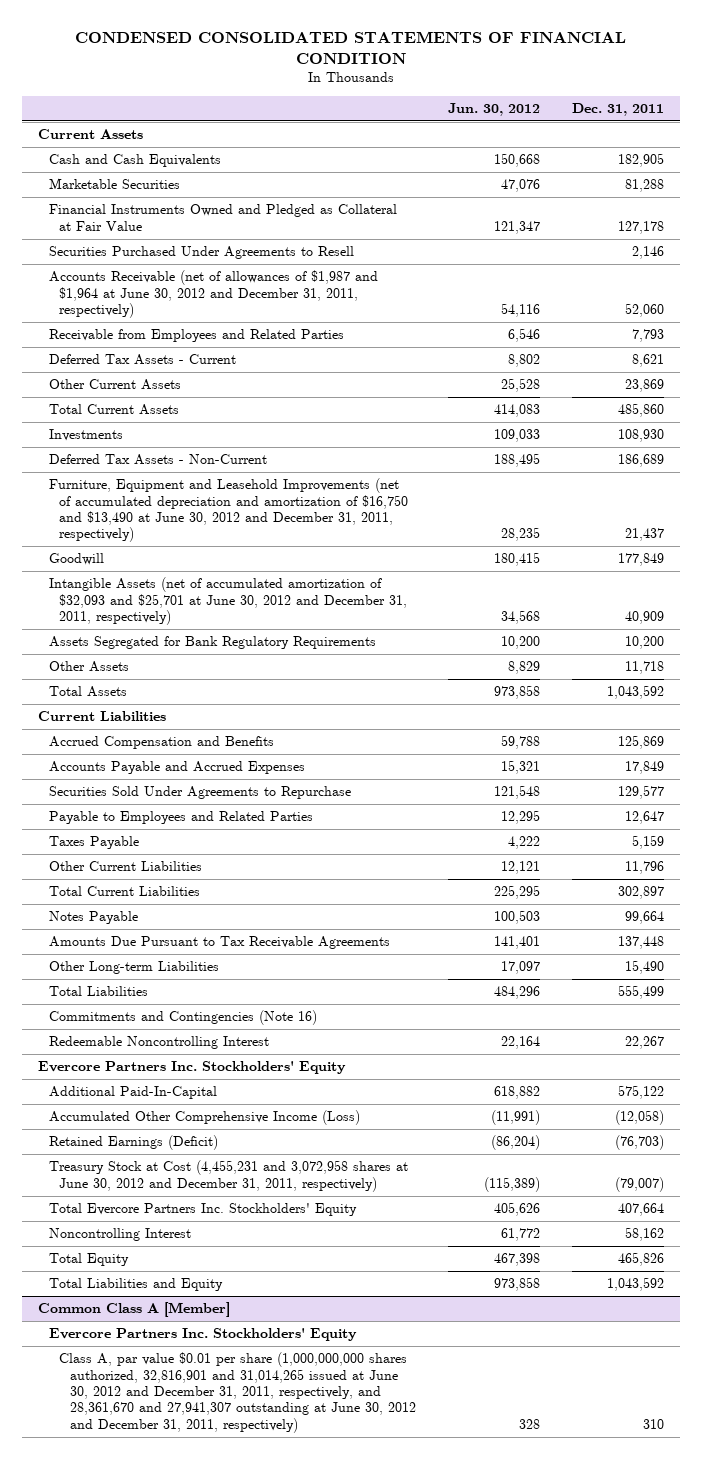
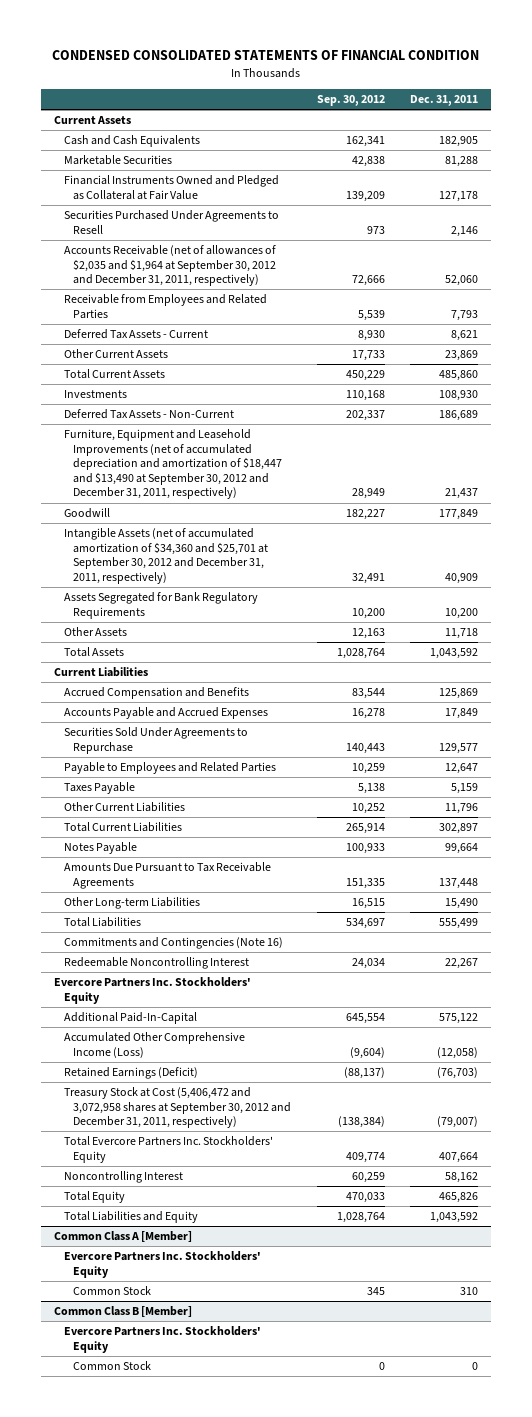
[447,102,540,116] Jun. 30, 2012 -> none
none -> [316,95,385,107] Sep. 30, 2012
[48,270,378,318] Accounts Receivable (net of allowances of $1,987 and $1,964 at June 30, 2012 and December 31, 2011, respectively) -> [63,245,277,287] Accounts Receivable (net of allowances of $2,035 and $1,964 at September 30, 2012 and December 31, 2011, respectively)
[48,478,409,543] Furniture, Equipment and Leasehold Improvements (net of accumulated depreciation and amortization of $16,750 and $13,490 at June 30, 2012 and December 31, 2011, respectively) -> [63,429,283,500] Furniture, Equipment and Leasehold Improvements (net of accumulated depreciation and amortization of $18,447 and $13,490 at September 30, 2012 and December 31, 2011, respectively)
[48,577,408,625] Intangible Assets (net of accumulated amortization of $32,093 and $25,701 at June 30, 2012 and December 31, 2011, respectively) -> [63,528,269,584] Intangible Assets (net of accumulated amortization of $34,360 and $25,701 at September 30, 2012 and December 31, 2011, respectively)
[48,1160,408,1192] Treasury Stock at Cost (4,455,231 and 3,072,958 shares at June 30, 2012 and December 31, 2011, respectively) -> [63,1087,292,1129] Treasury Stock at Cost (5,406,472 and 3,072,958 shares at September 30, 2012 and December 31, 2011, respectively)
[59,1352,416,1433] Class A, par value $0.01 per share (1,000,000,000 shares authorized, 32,816,901 and 31,014,265 issued at June 30, 2012 and December 31, 2011, respectively, and 28,361,670 and 27,941,307 outstanding at June 30, 2012 and December 31, 2011, respectively) -> [73,1286,152,1296] Common Stock
none -> [53,1306,192,1318] Common Class B [Member]
none -> [63,1326,261,1353] Evercore Partners Inc. Stockholders' Equity
none -> [73,1361,152,1371] Common Stock

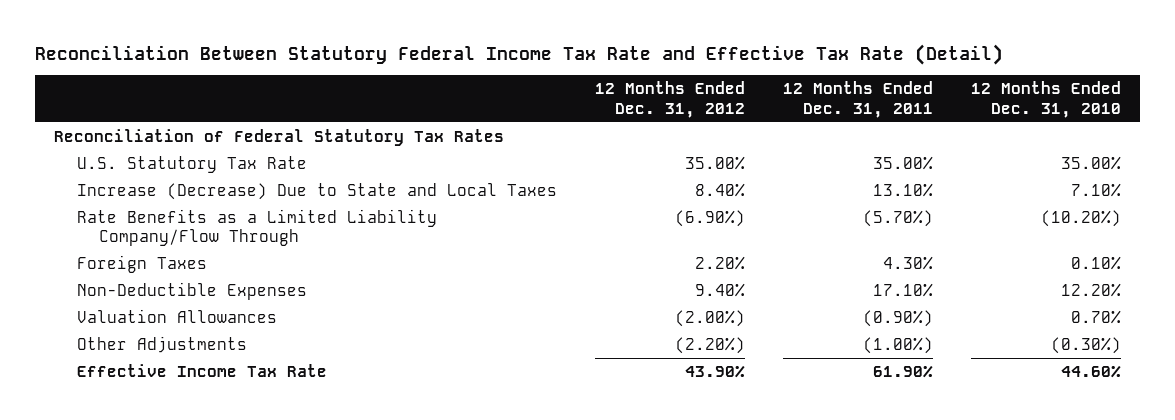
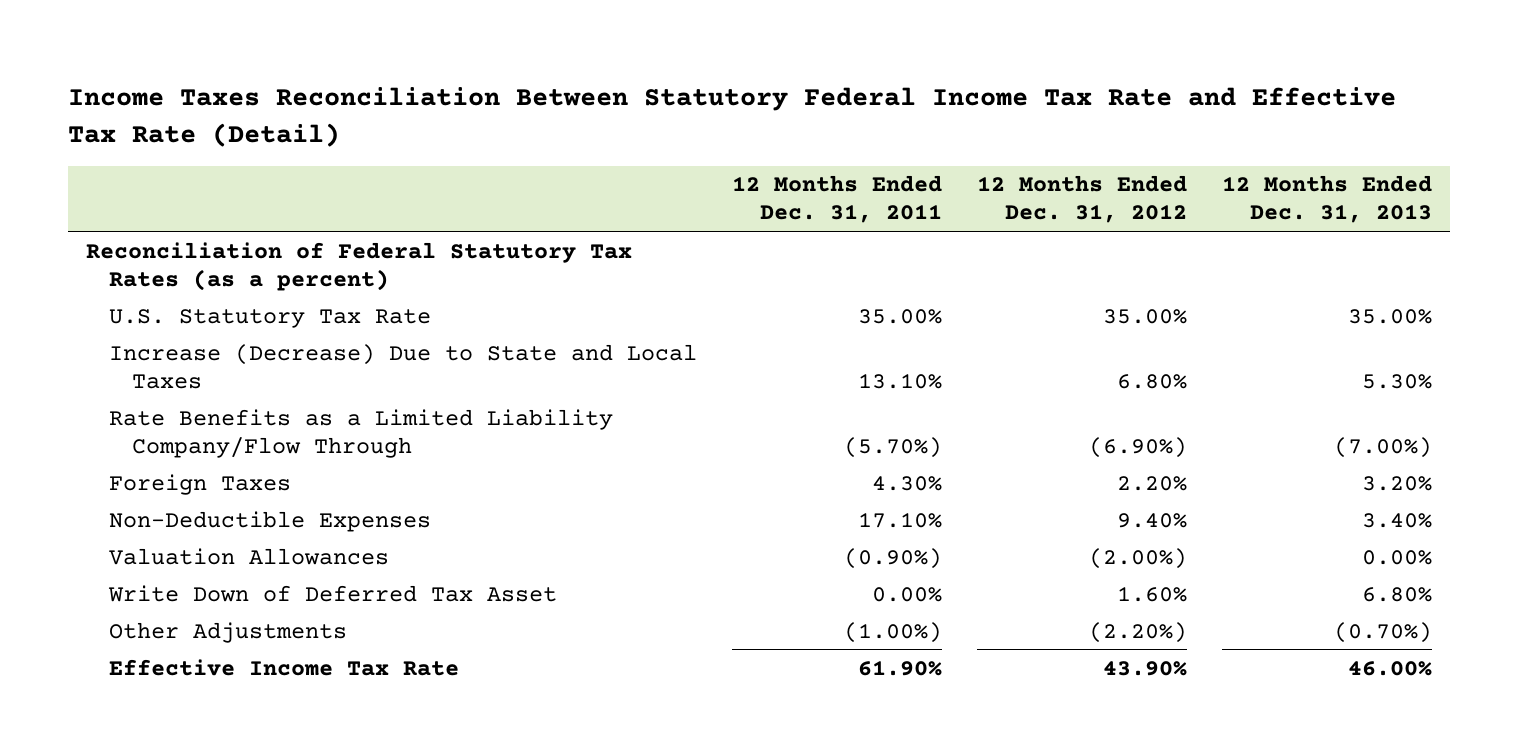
[35,43,1004,65] Reconciliation Between Statutory Federal Income Tax Rate and Effective Tax Rate (Detail) -> [68,87,1397,147] Income Taxes Reconciliation Between Statutory Federal Income Tax Rate and Effective Tax Rate (Detail)
[970,81,1121,118] 12 Months Ended Dec. 31, 2010 -> none
none -> [1222,175,1433,224] 12 Months Ended Dec. 31, 2013
[54,128,505,146] Reconciliation of Federal Statutory Tax Rates -> [86,241,633,291] Reconciliation of Federal Statutory Tax Rates (as a percent)
[694,182,745,197] 8.40% -> [1117,373,1188,389] 6.80%
none -> [107,584,557,602] Write Down of Deferred Tax Asset

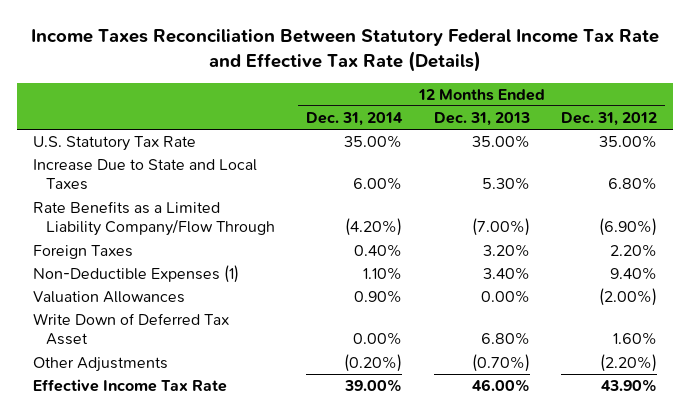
[68,87,1397,147] Income Taxes Reconciliation Between Statutory Federal Income Tax Rate and Effective Tax Rate (Detail) -> [30,28,659,72] Income Taxes Reconciliation Between Statutory Federal Income Tax Rate and Effective Tax Rate (Details)
[732,175,943,224] 12 Months Ended Dec. 31, 2011 -> none
none -> [306,112,404,127] Dec. 31, 2014
[86,241,633,291] Reconciliation of Federal Statutory Tax Rates (as a percent) -> none
[108,343,697,389] Increase (Decrease) Due to State and Local Taxes -> [32,159,257,191] Increase Due to State and Local Taxes
[108,510,431,532] Non-Deductible Expenses -> [32,265,239,284] Non-Deductible Expenses (1)

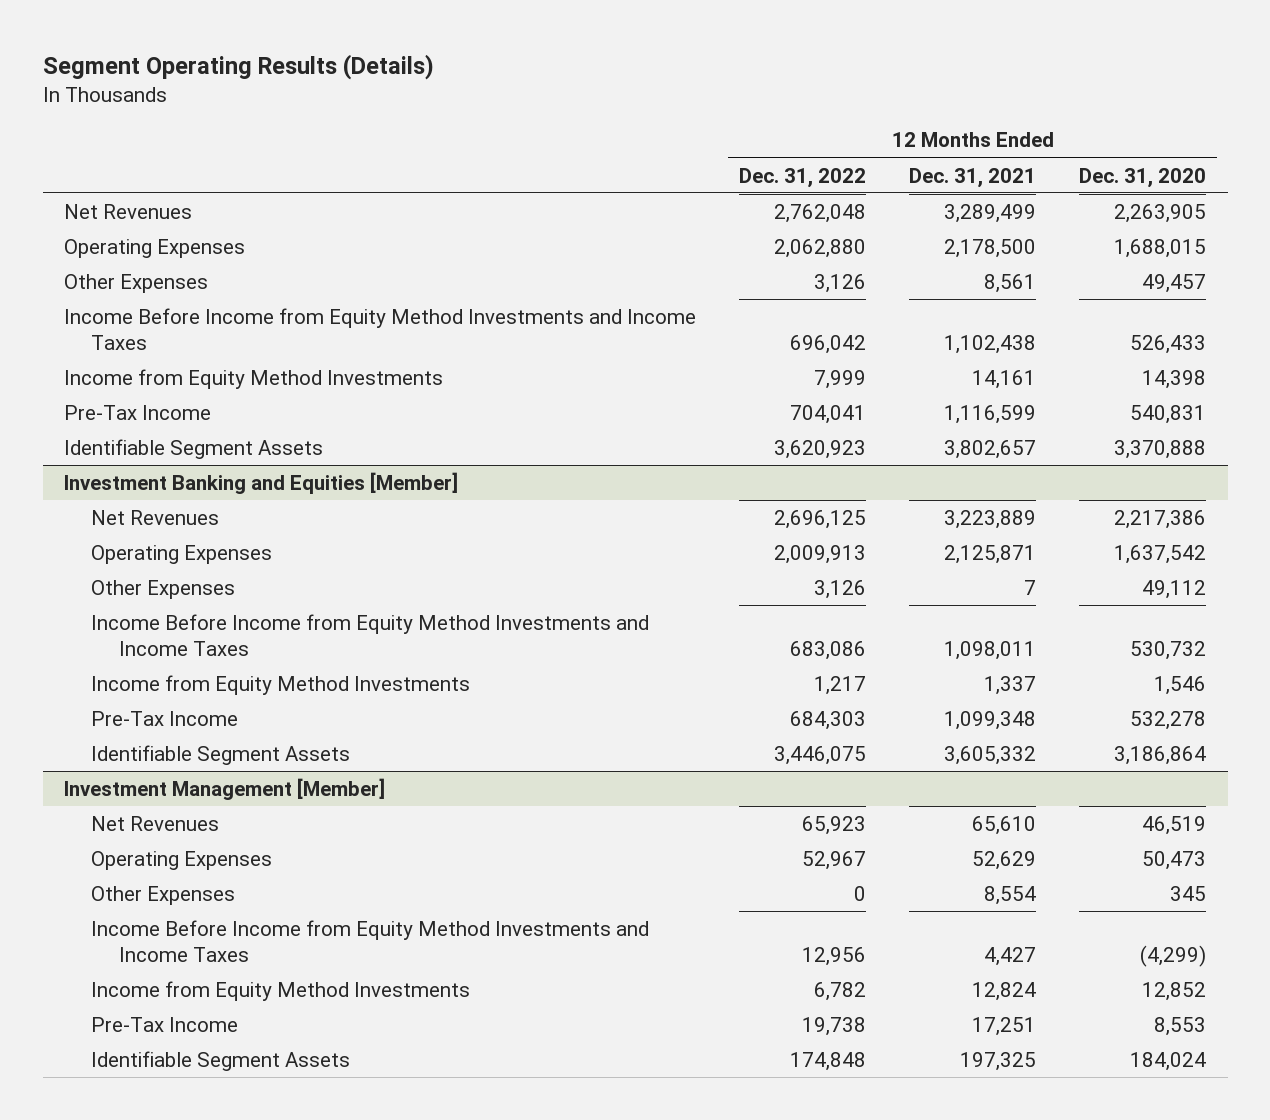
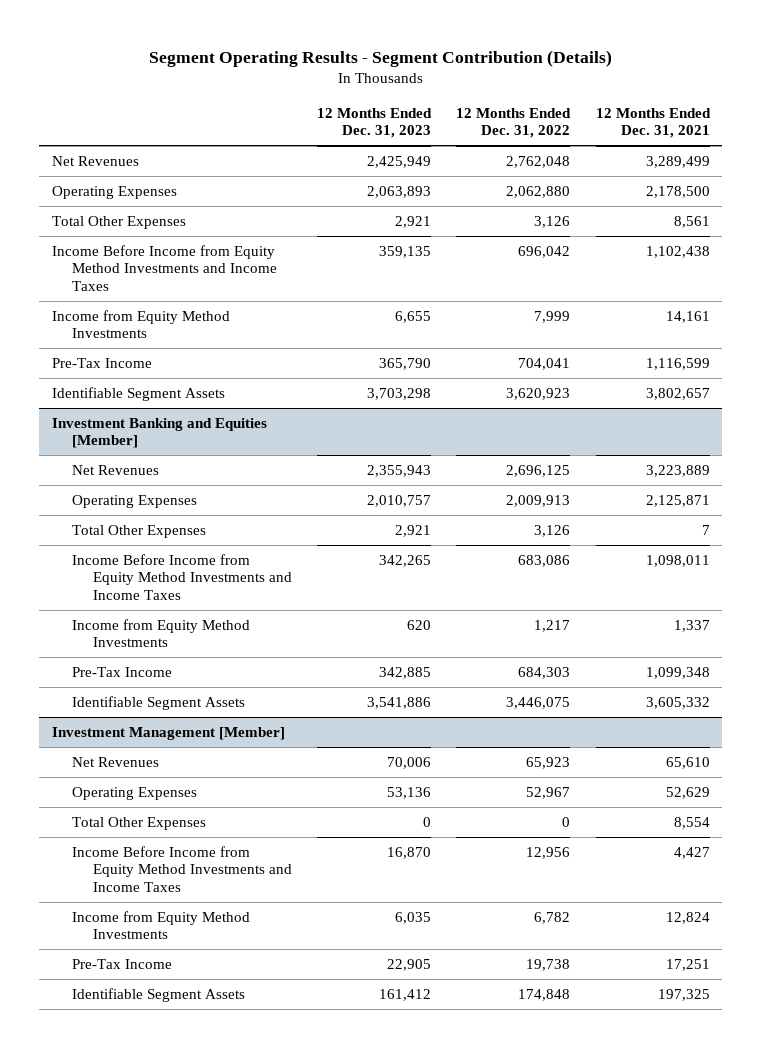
[42,54,434,81] Segment Operating Results (Details) -> [148,49,612,67] Segment Operating Results - Segment Contribution (Details)
[1079,167,1207,188] Dec. 31, 2020 -> none
none -> [317,107,433,139] 12 Months Ended Dec. 31, 2023
[64,273,209,293] Other Expenses -> [51,215,186,229] Total Other Expenses
[91,579,236,599] Other Expenses -> [72,524,207,538] Total Other Expenses
[91,885,236,905] Other Expenses -> [72,816,207,830] Total Other Expenses

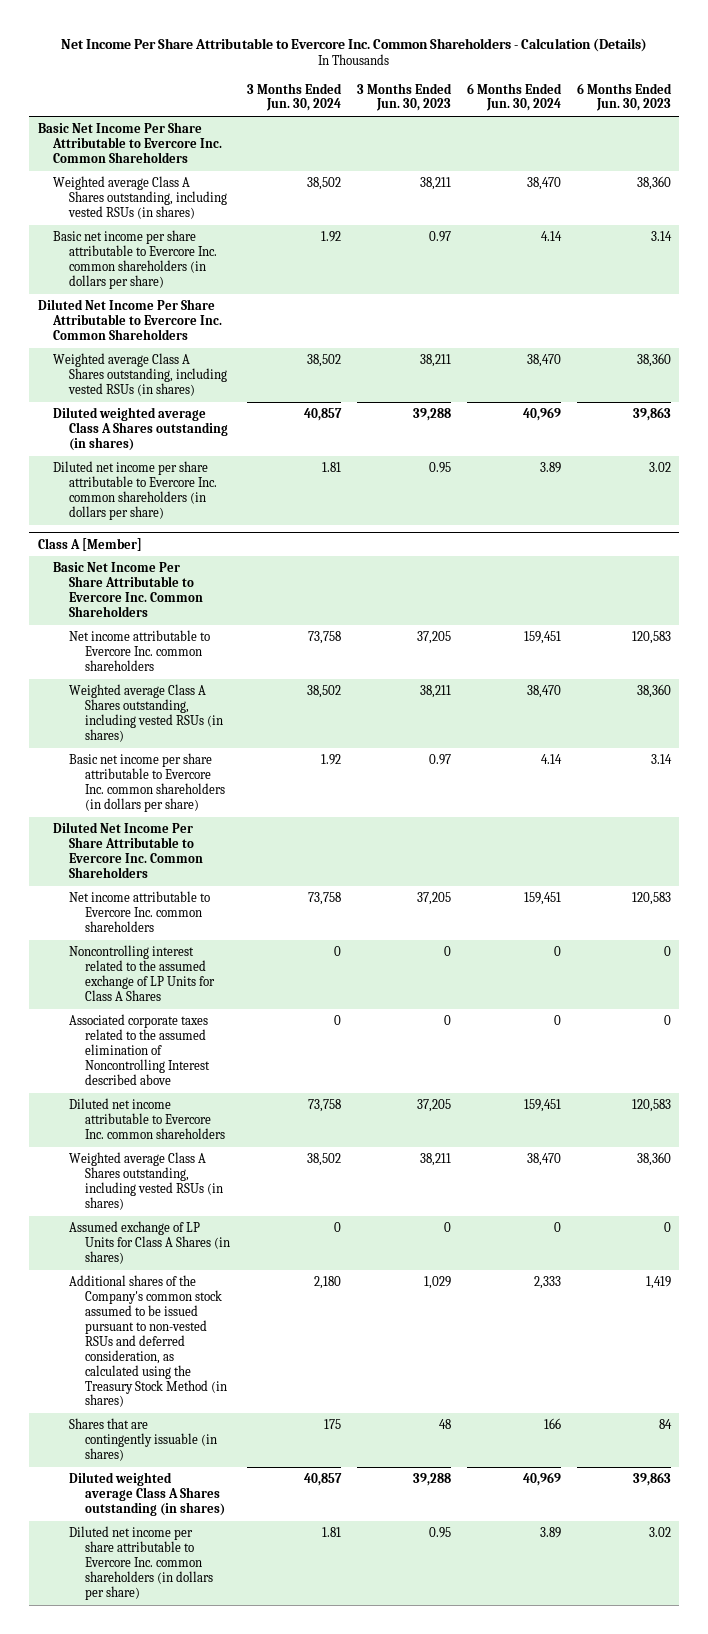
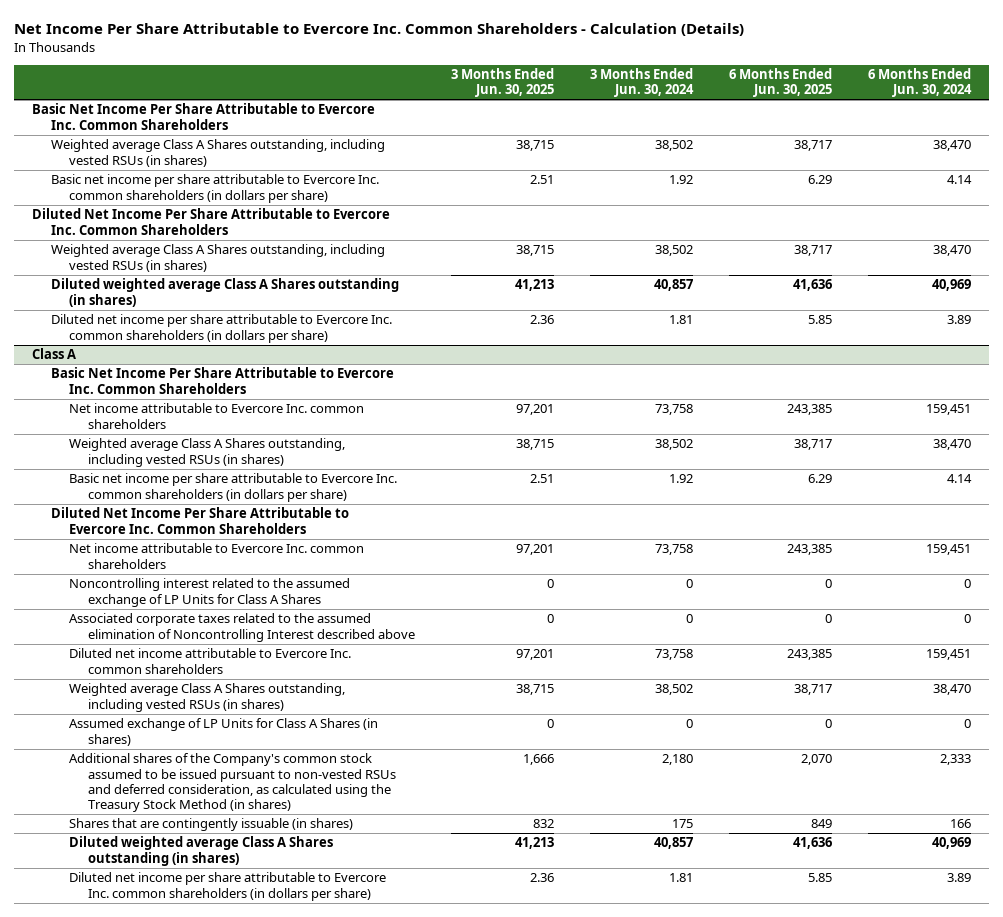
[356,82,452,112] 3 Months Ended Jun. 30, 2023 -> none
[576,82,672,112] 6 Months Ended Jun. 30, 2023 -> none
none -> [450,67,554,98] 3 Months Ended Jun. 30, 2025
none -> [728,67,832,98] 6 Months Ended Jun. 30, 2025
[37,537,142,551] Class A [Member] -> [32,348,77,360] Class A

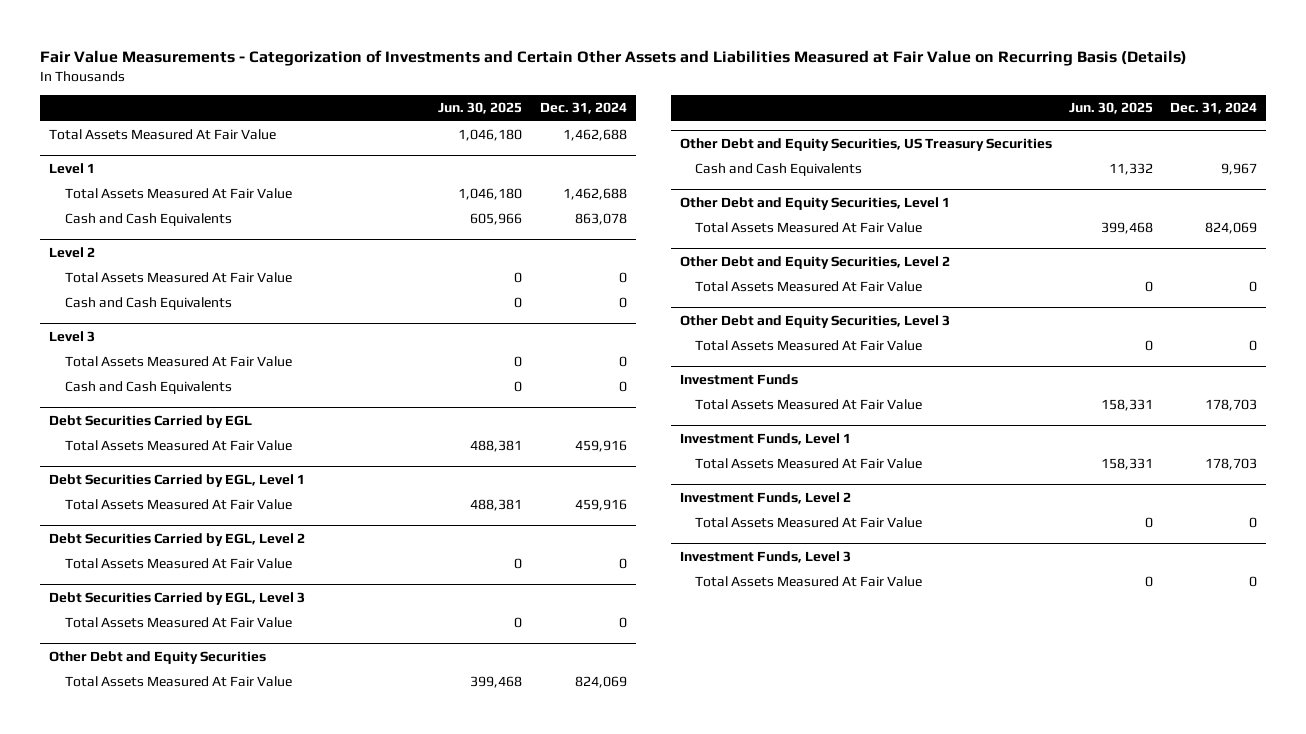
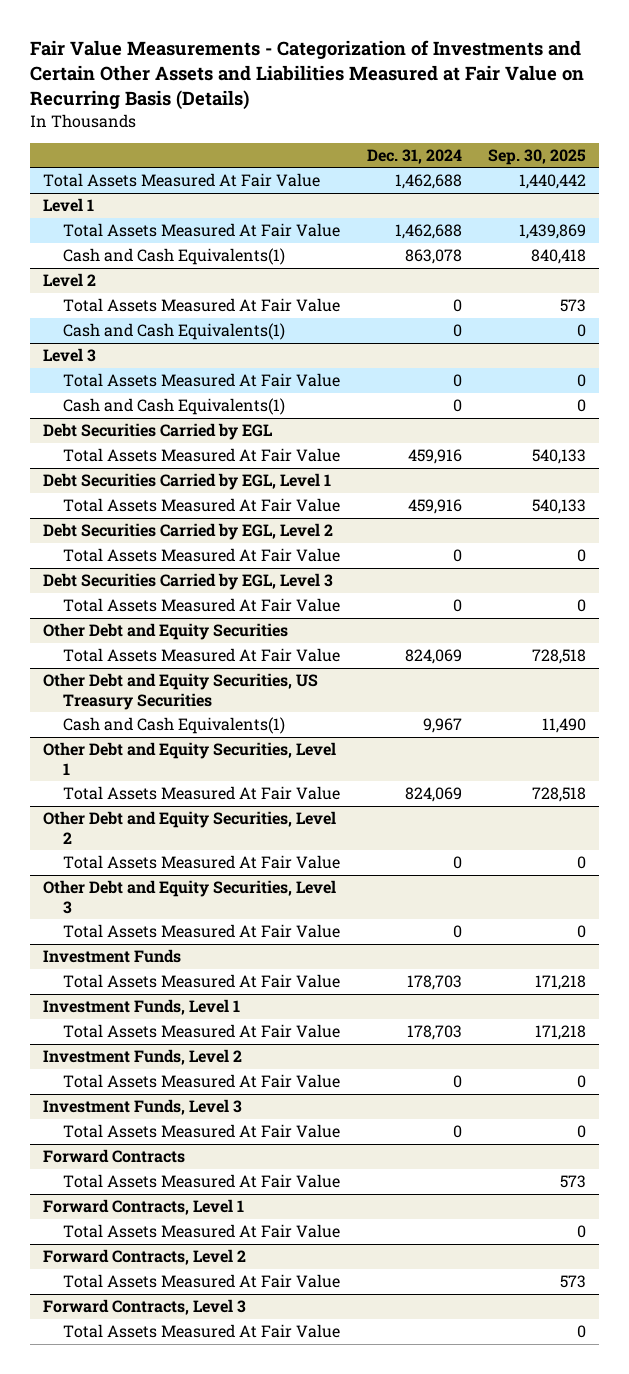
[438,102,523,115] Jun. 30, 2025 -> none
none -> [487,148,586,165] Sep. 30, 2025
[64,213,232,227] Cash and Cash Equivalents -> [63,248,286,266] Cash and Cash Equivalents(1)
[64,297,232,311] Cash and Cash Equivalents -> [63,323,286,341] Cash and Cash Equivalents(1)
[64,381,232,395] Cash and Cash Equivalents -> [63,398,286,416] Cash and Cash Equivalents(1)
[695,163,863,177] Cash and Cash Equivalents -> [63,717,286,735] Cash and Cash Equivalents(1)
none -> [43,1149,186,1164] Forward Contracts
none -> [63,1174,341,1189] Total Assets Measured At Fair Value
none -> [43,1199,245,1216] Forward Contracts, Level 1
none -> [63,1224,341,1239] Total Assets Measured At Fair Value
none -> [43,1249,247,1266] Forward Contracts, Level 2
none -> [63,1274,341,1289] Total Assets Measured At Fair Value
none -> [43,1299,247,1316] Forward Contracts, Level 3
none -> [63,1324,341,1339] Total Assets Measured At Fair Value

